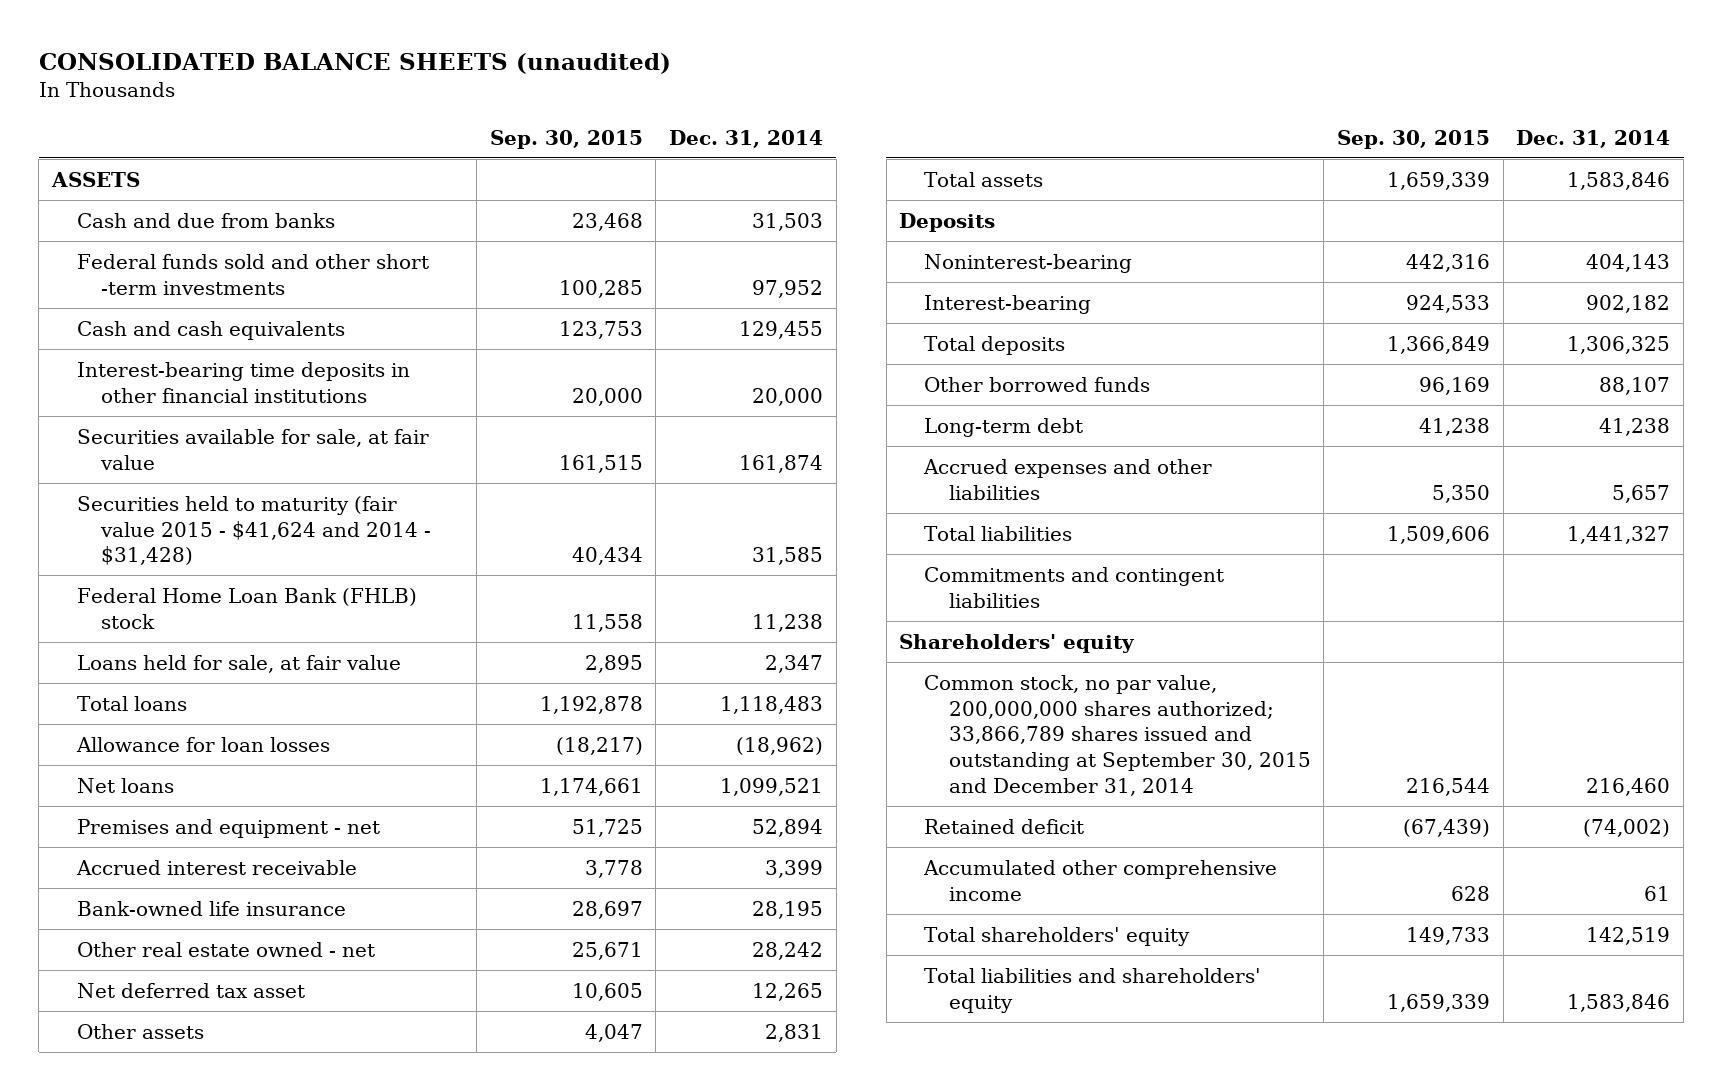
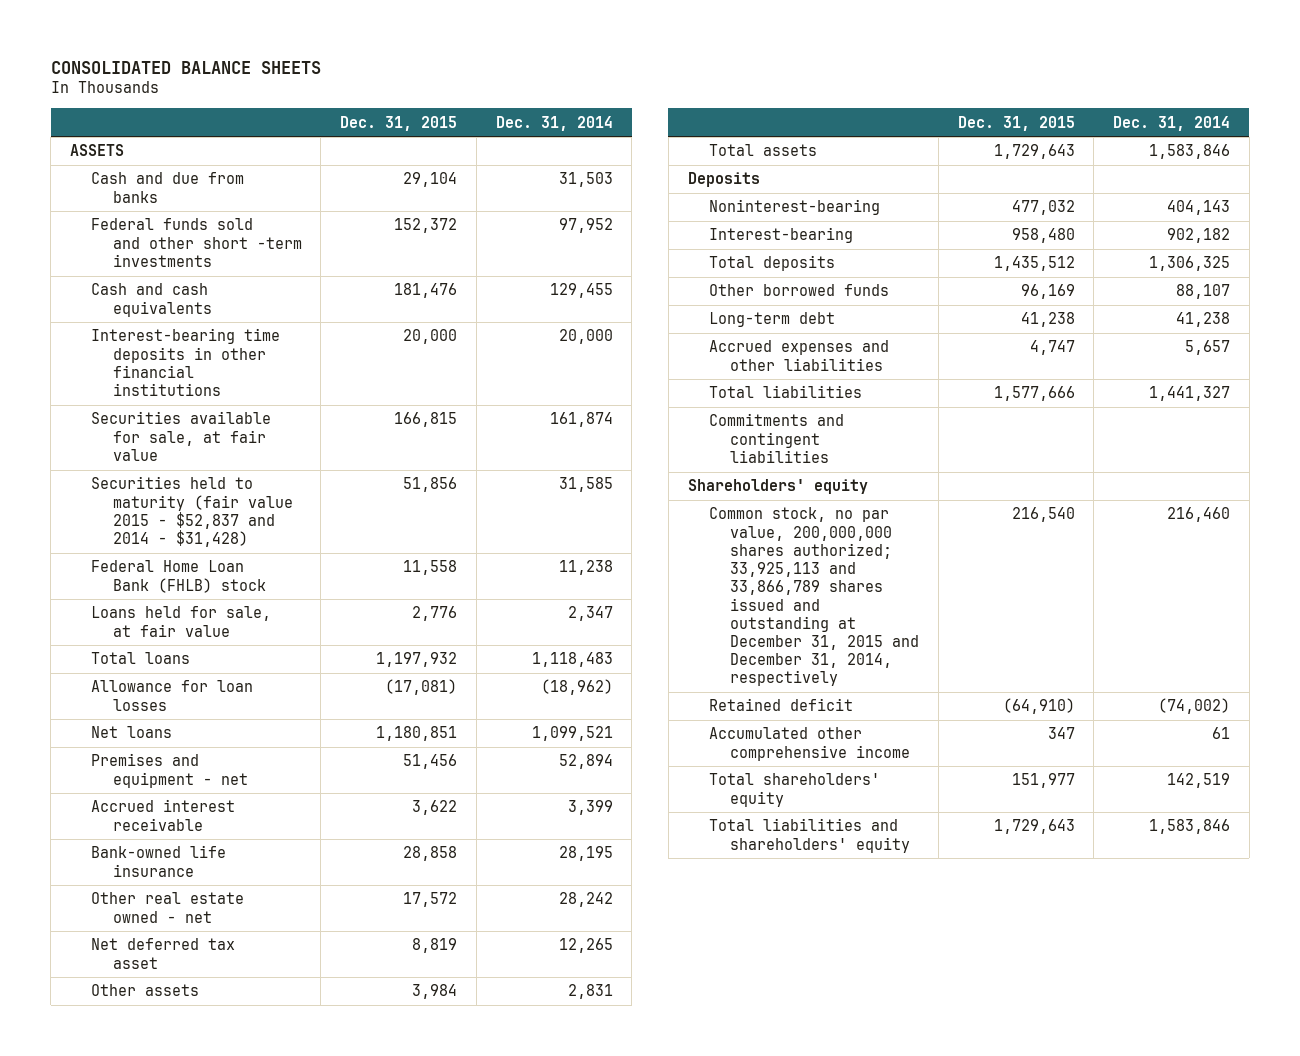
[38,52,671,74] CONSOLIDATED BALANCE SHEETS (unaudited) -> [50,60,321,74] CONSOLIDATED BALANCE SHEETS
[489,129,643,149] Sep. 30, 2015 -> none
none -> [340,115,458,131] Dec. 31, 2015
[76,495,432,566] Securities held to maturity (fair value 2015 - $41,624 and 2014 - $31,428) -> [91,476,293,548] Securities held to maturity (fair value 2015 - $52,837 and 2014 - $31,428)
[924,674,1311,796] Common stock, no par value, 200,000,000 shares authorized; 33,866,789 shares issued and outstanding at September 30, 2015 and December 31, 2014 -> [708,507,920,687] Common stock, no par value, 200,000,000 shares authorized; 33,925,113 and 33,866,789 shares issued and outstanding at December 31, 2015 and December 31, 2014, respectively

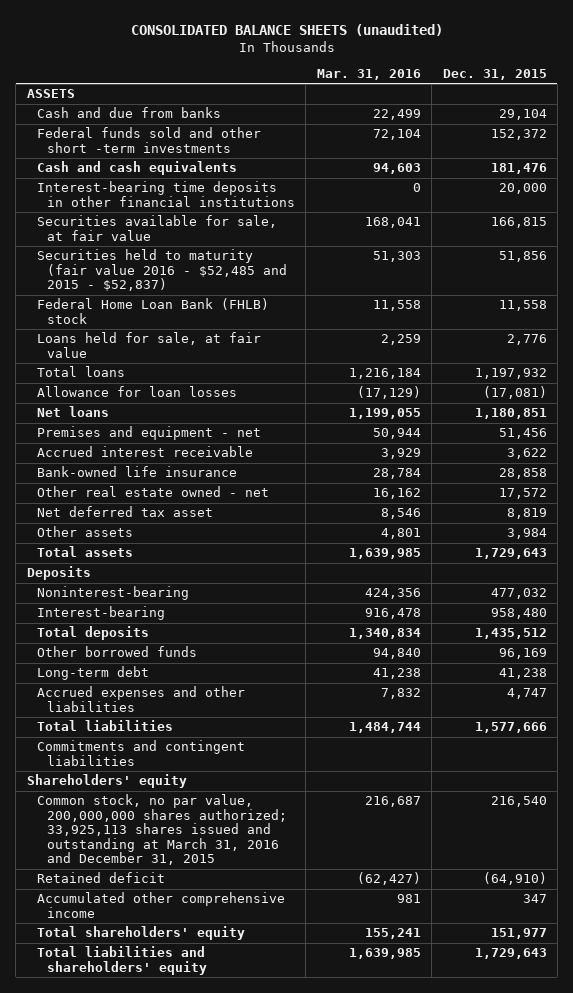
[50,60,321,74] CONSOLIDATED BALANCE SHEETS -> [130,24,443,37] CONSOLIDATED BALANCE SHEETS (unaudited)
[495,115,613,131] Dec. 31, 2014 -> none
none -> [316,69,421,81] Mar. 31, 2016
[91,476,293,548] Securities held to maturity (fair value 2015 - $52,837 and 2014 - $31,428) -> [36,249,288,292] Securities held to maturity (fair value 2016 - $52,485 and 2015 - $52,837)
[708,507,920,687] Common stock, no par value, 200,000,000 shares authorized; 33,925,113 and 33,866,789 shares issued and outstanding at December 31, 2015 and December 31, 2014, respectively -> [36,794,288,866] Common stock, no par value, 200,000,000 shares authorized; 33,925,113 shares issued and outstanding at March 31, 2016 and December 31, 2015

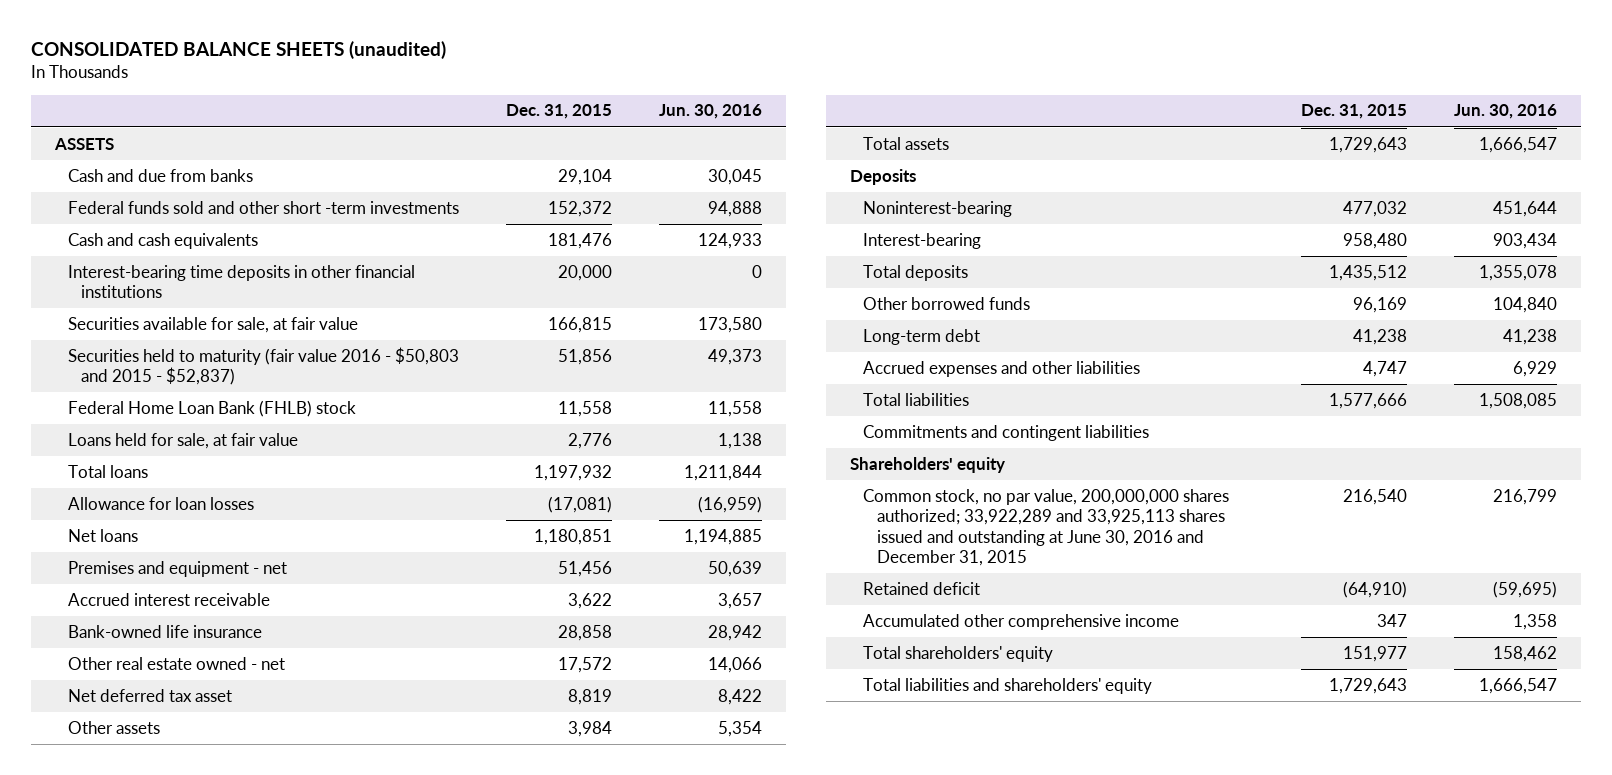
[316,69,421,81] Mar. 31, 2016 -> none
none -> [659,104,763,120] Jun. 30, 2016
[36,249,288,292] Securities held to maturity (fair value 2016 - $52,485 and 2015 - $52,837) -> [67,346,459,386] Securities held to maturity (fair value 2016 - $50,803 and 2015 - $52,837)
[36,794,288,866] Common stock, no par value, 200,000,000 shares authorized; 33,925,113 shares issued and outstanding at March 31, 2016 and December 31, 2015 -> [863,488,1230,567] Common stock, no par value, 200,000,000 shares authorized; 33,922,289 and 33,925,113 shares issued and outstanding at June 30, 2016 and December 31, 2015

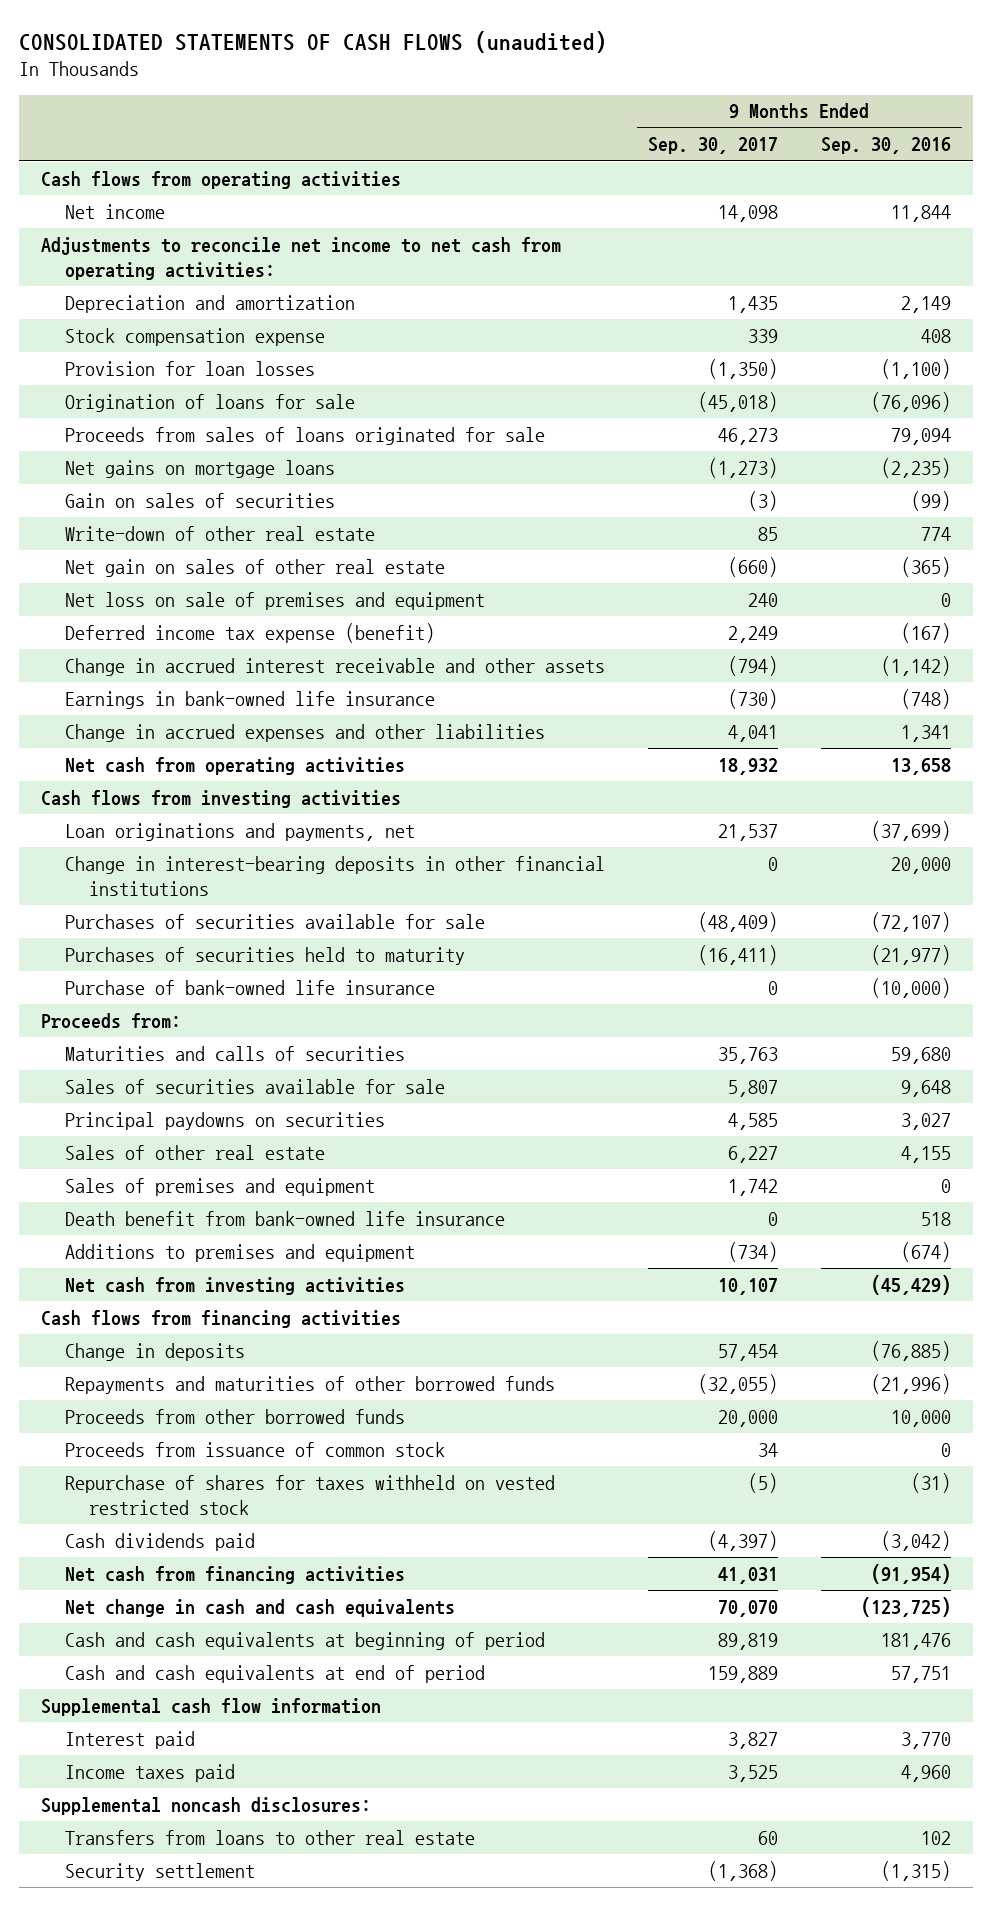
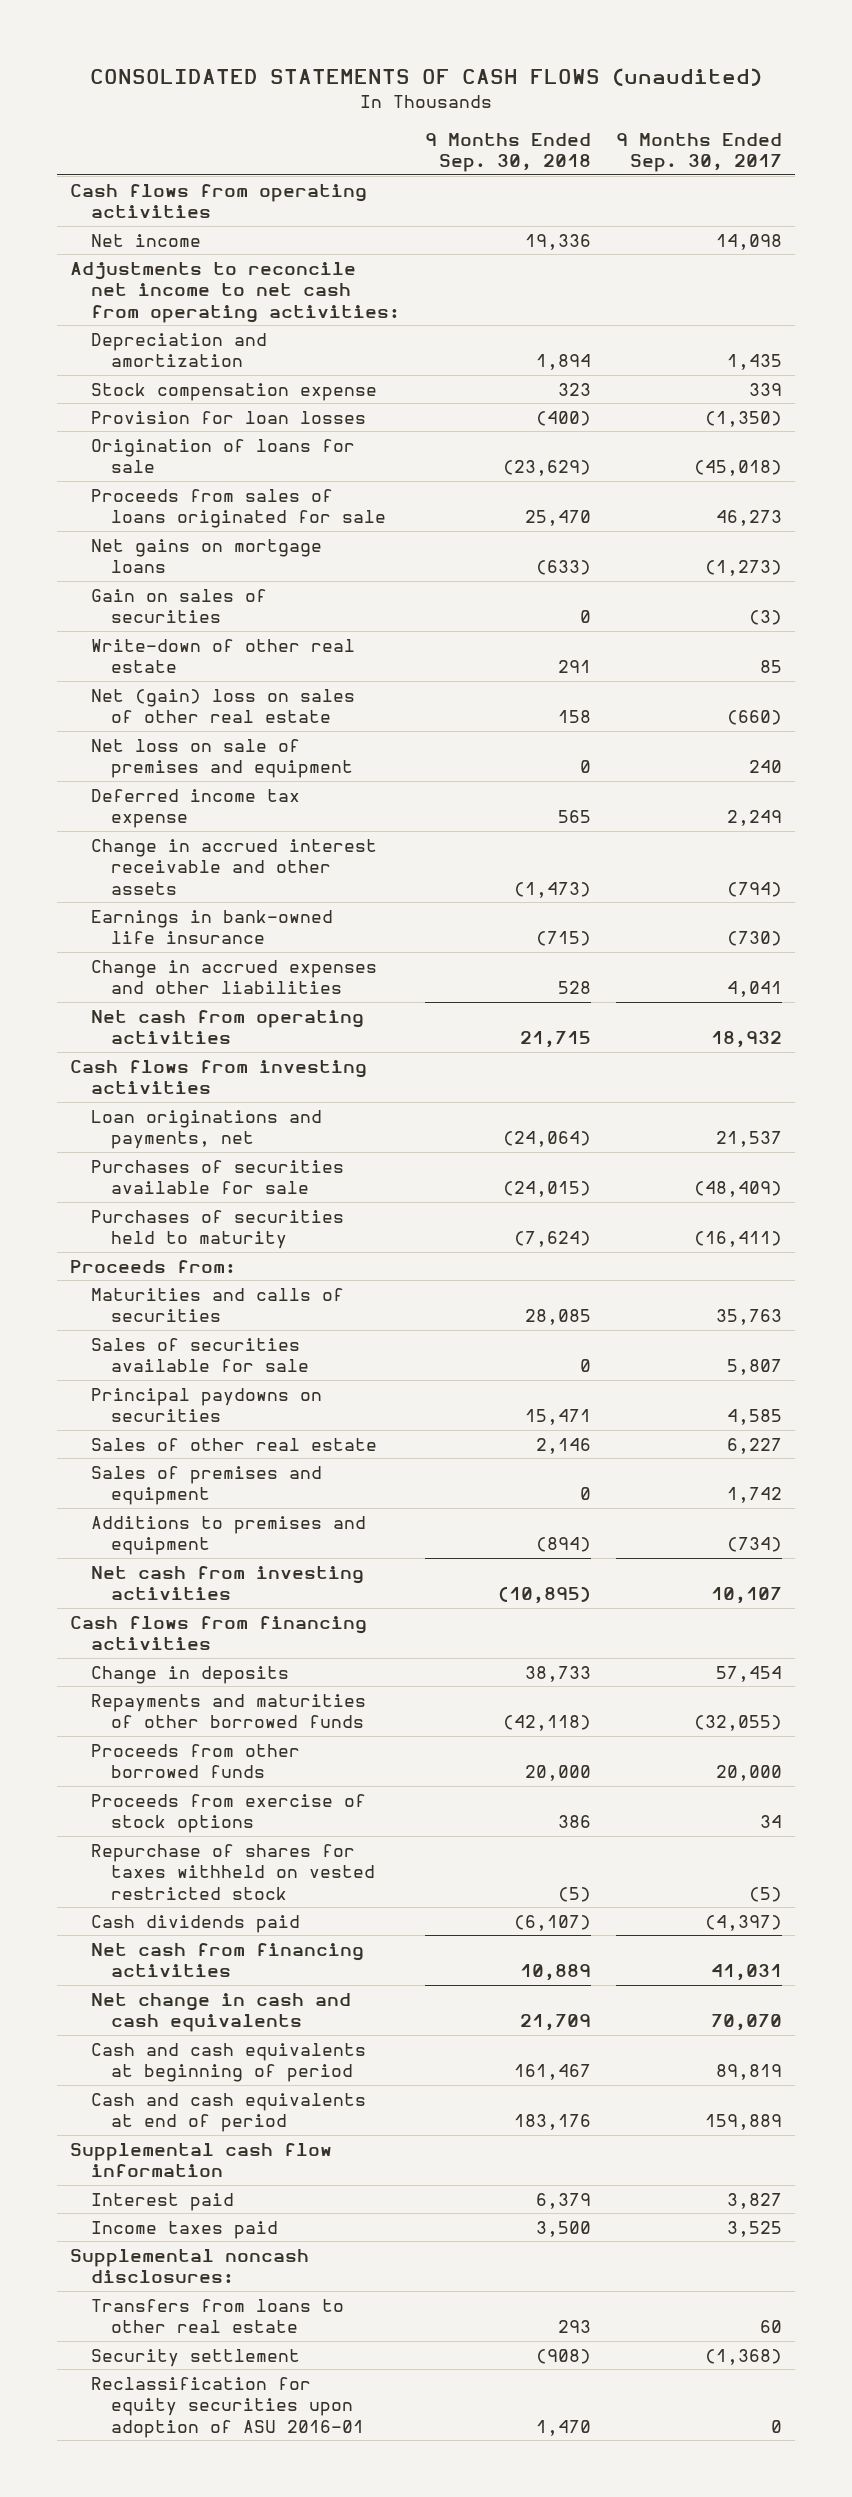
[821,137,952,155] Sep. 30, 2016 -> none
none -> [424,132,591,173] 9 Months Ended Sep. 30, 2018
[64,558,445,577] Net gain on sales of other real estate -> [90,688,355,724] Net (gain) loss on sales of other real estate
[64,622,435,643] Deferred income tax expense (benefit) -> [90,788,300,829] Deferred income tax expense
[64,855,605,896] Change in interest-bearing deposits in other financial institutions -> none
[64,979,435,995] Purchase of bank-owned life insurance -> none
[64,1210,505,1226] Death benefit from bank-owned life insurance -> none
[64,1441,445,1457] Proceeds from issuance of common stock -> [90,1793,366,1834] Proceeds from exercise of stock options
none -> [90,2376,365,2438] Reclassification for equity securities upon adoption of ASU 2016-01

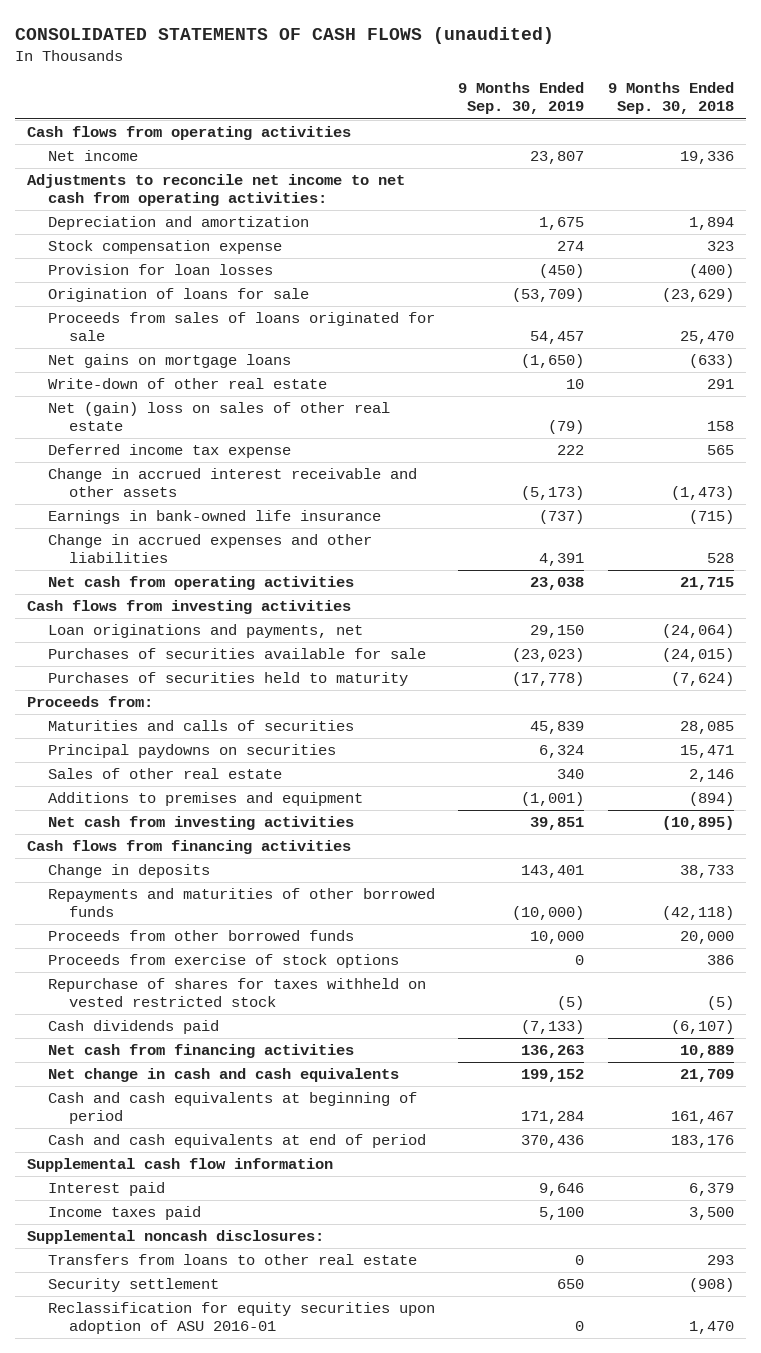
[616,132,783,173] 9 Months Ended Sep. 30, 2017 -> none
none -> [458,82,585,115] 9 Months Ended Sep. 30, 2019
[90,588,267,624] Gain on sales of securities -> none
[90,738,354,779] Net loss on sale of premises and equipment -> none
[90,1337,310,1373] Sales of securities available for sale -> none
[90,1465,322,1506] Sales of premises and equipment -> none

